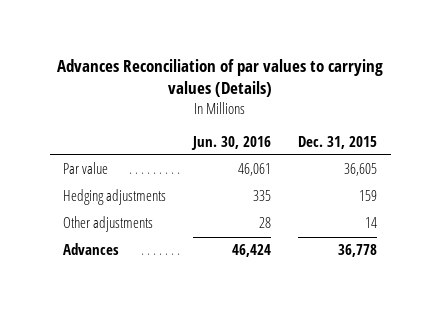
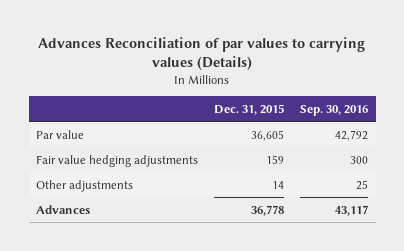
[191,135,272,150] Jun. 30, 2016 -> none
none -> [300,104,369,116] Sep. 30, 2016
[63,189,167,206] Hedging adjustments -> [36,154,199,167] Fair value hedging adjustments

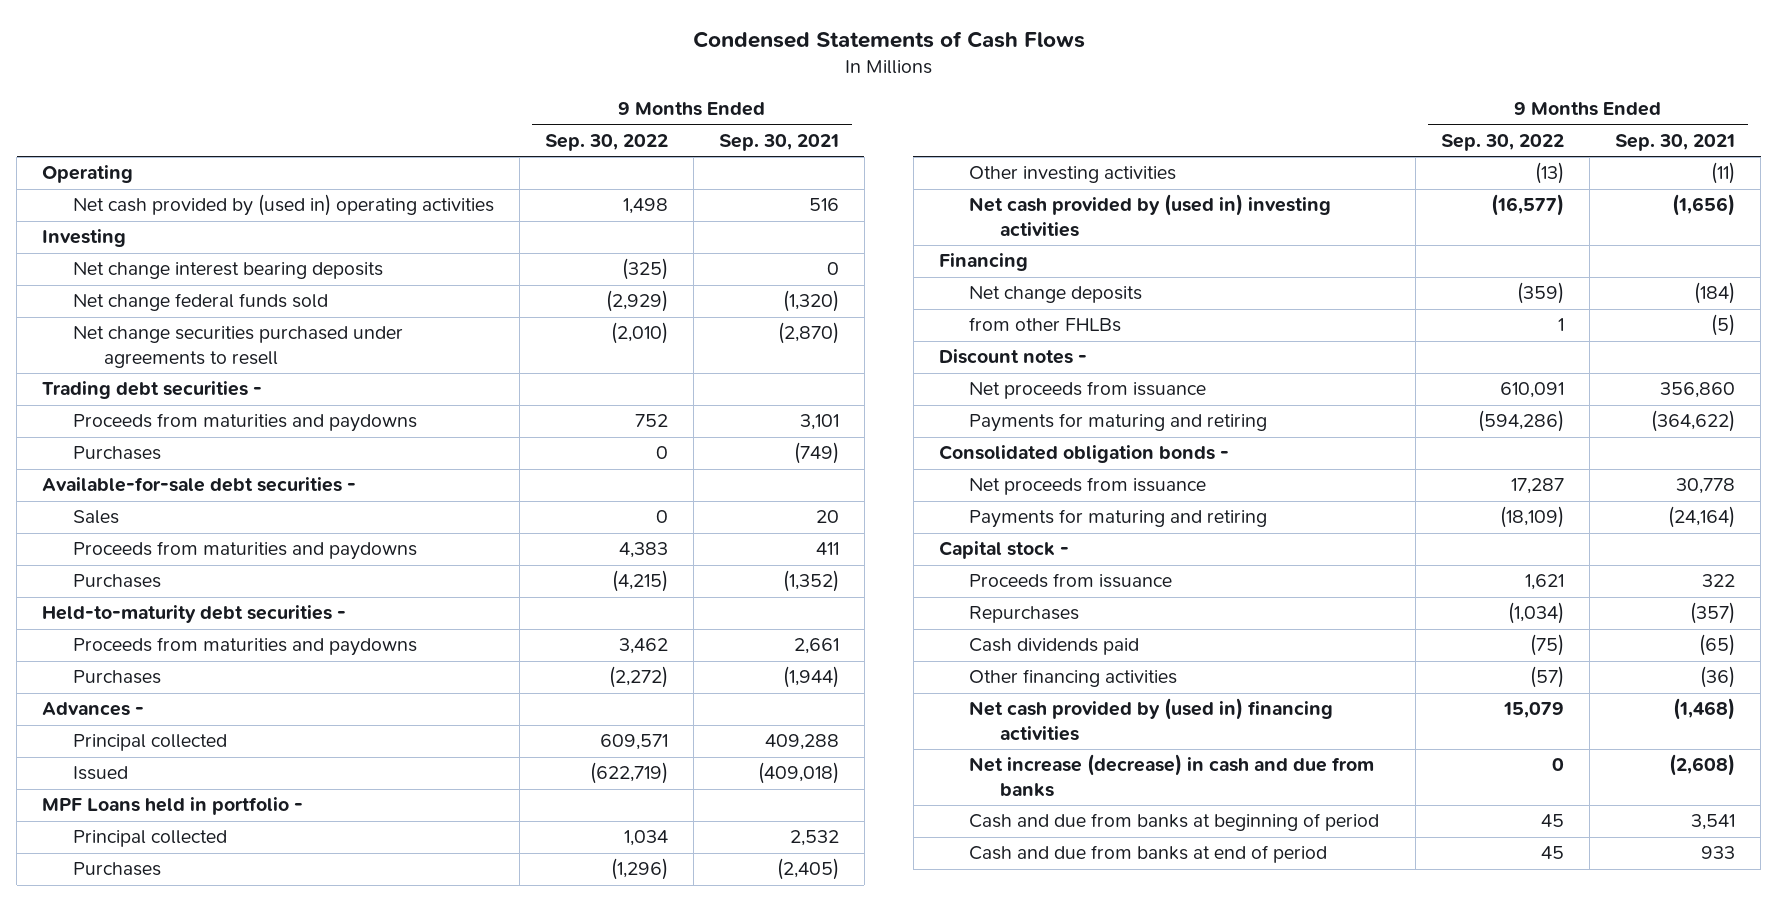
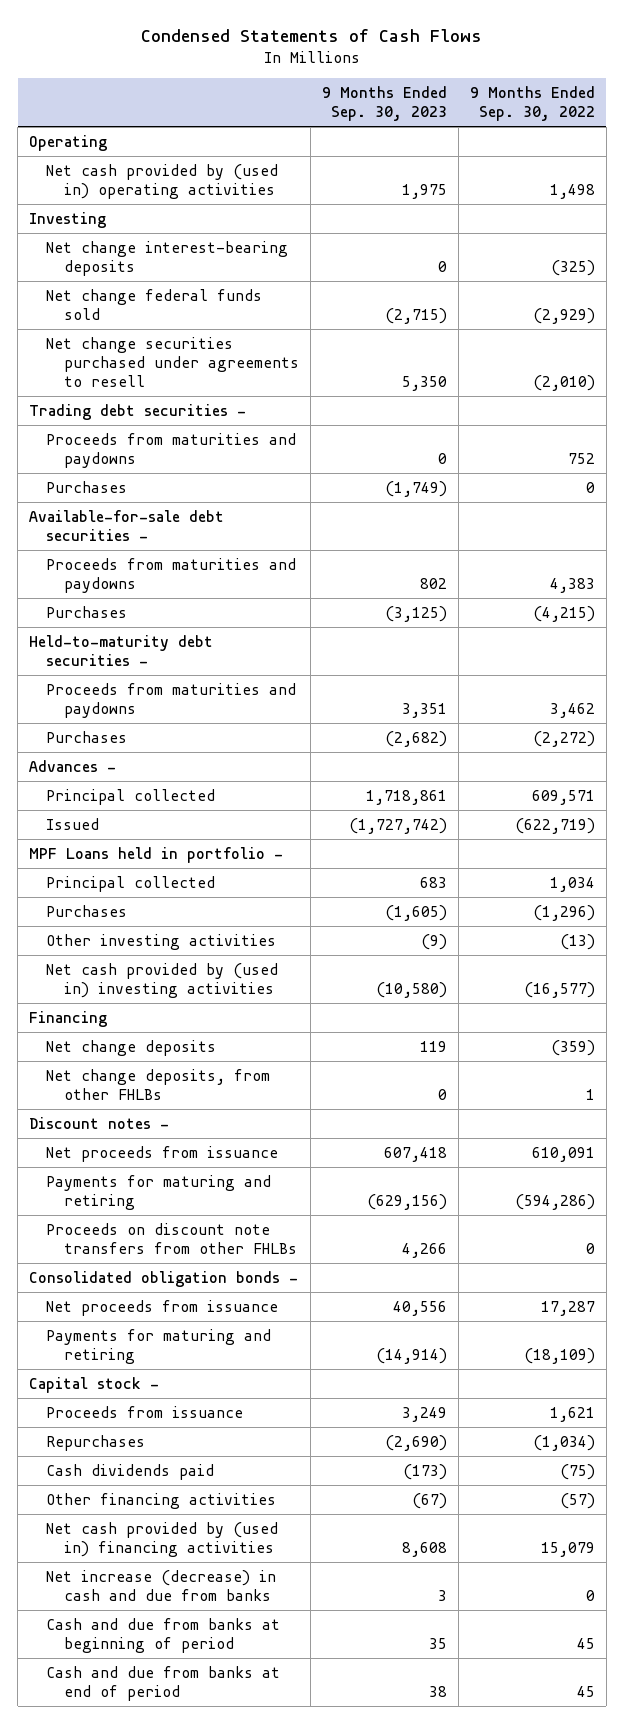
[718,133,839,151] Sep. 30, 2021 -> none
none -> [321,86,447,122] 9 Months Ended Sep. 30, 2023
[73,262,384,280] Net change interest bearing deposits -> [46,240,289,276] Net change interest-bearing deposits
[73,510,120,525] Sales -> none
[969,317,1122,333] from other FHLBs -> [46,1068,271,1100] Net change deposits, from other FHLBs
none -> [46,1222,297,1254] Proceeds on discount note transfers from other FHLBs

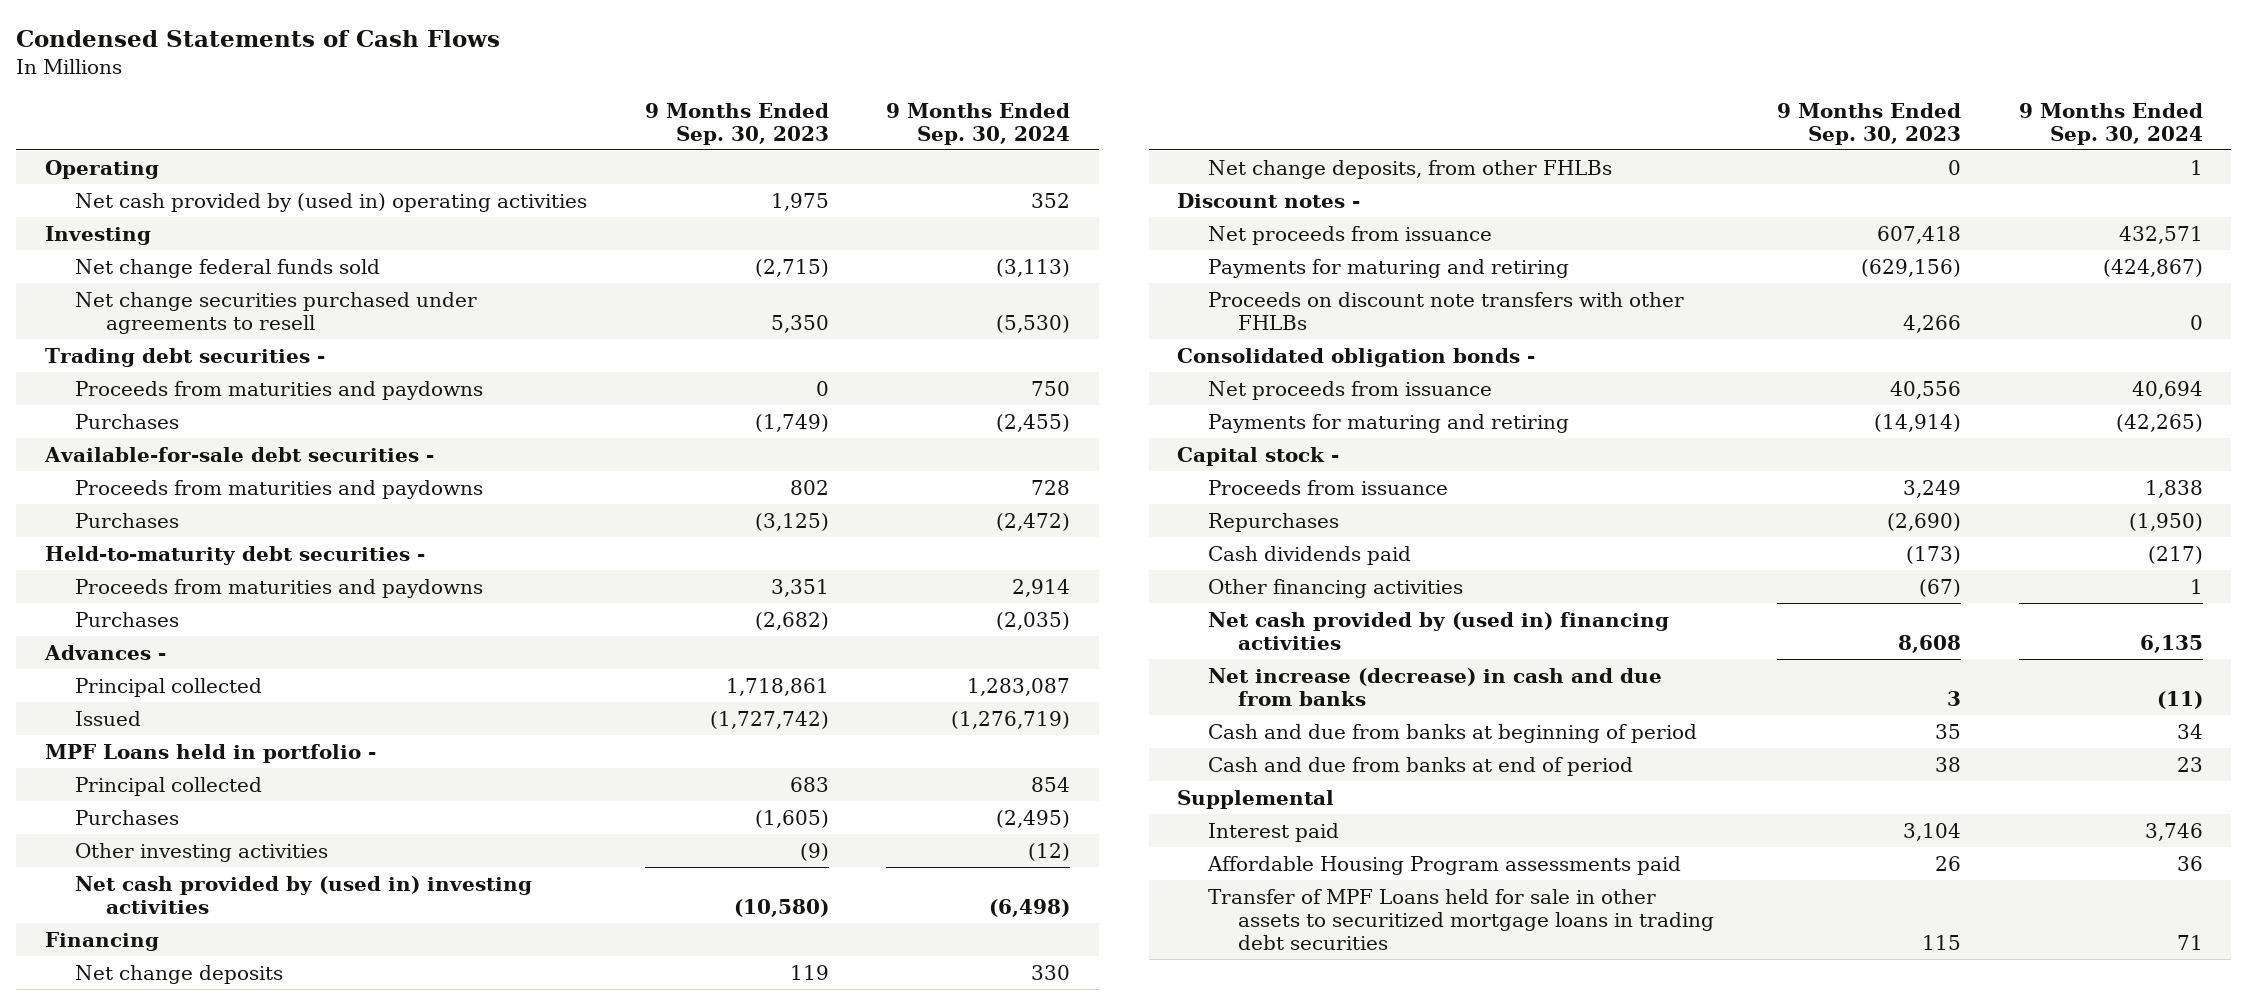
[469,86,595,122] 9 Months Ended Sep. 30, 2022 -> none
none -> [886,102,1071,145] 9 Months Ended Sep. 30, 2024
[46,240,289,276] Net change interest-bearing deposits -> none
[46,1222,297,1254] Proceeds on discount note transfers from other FHLBs -> [1207,291,1684,330] Proceeds on discount note transfers with other FHLBs
none -> [1177,789,1335,809] Supplemental
none -> [1207,822,1339,842] Interest paid
none -> [1206,855,1681,875] Affordable Housing Program assessments paid
none -> [1207,888,1715,950] Transfer of MPF Loans held for sale in other assets to securitized mortgage loans in trading debt securities

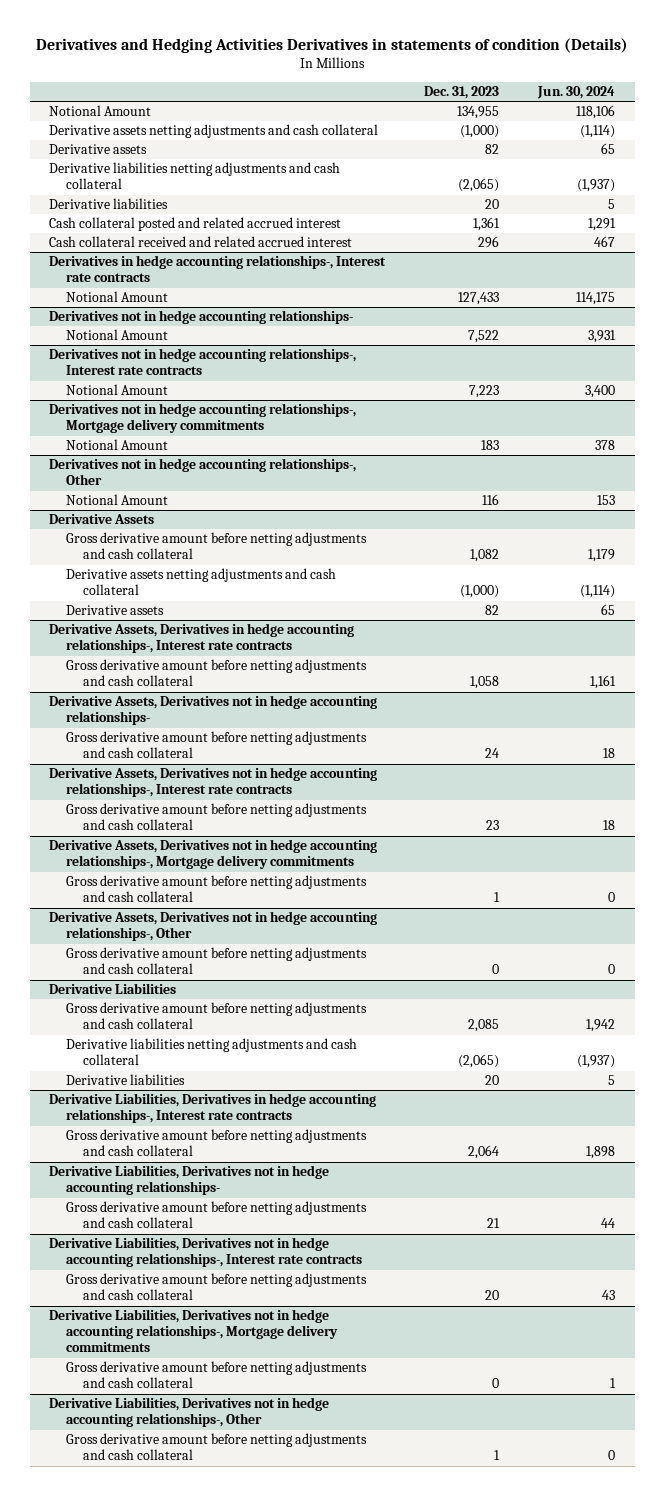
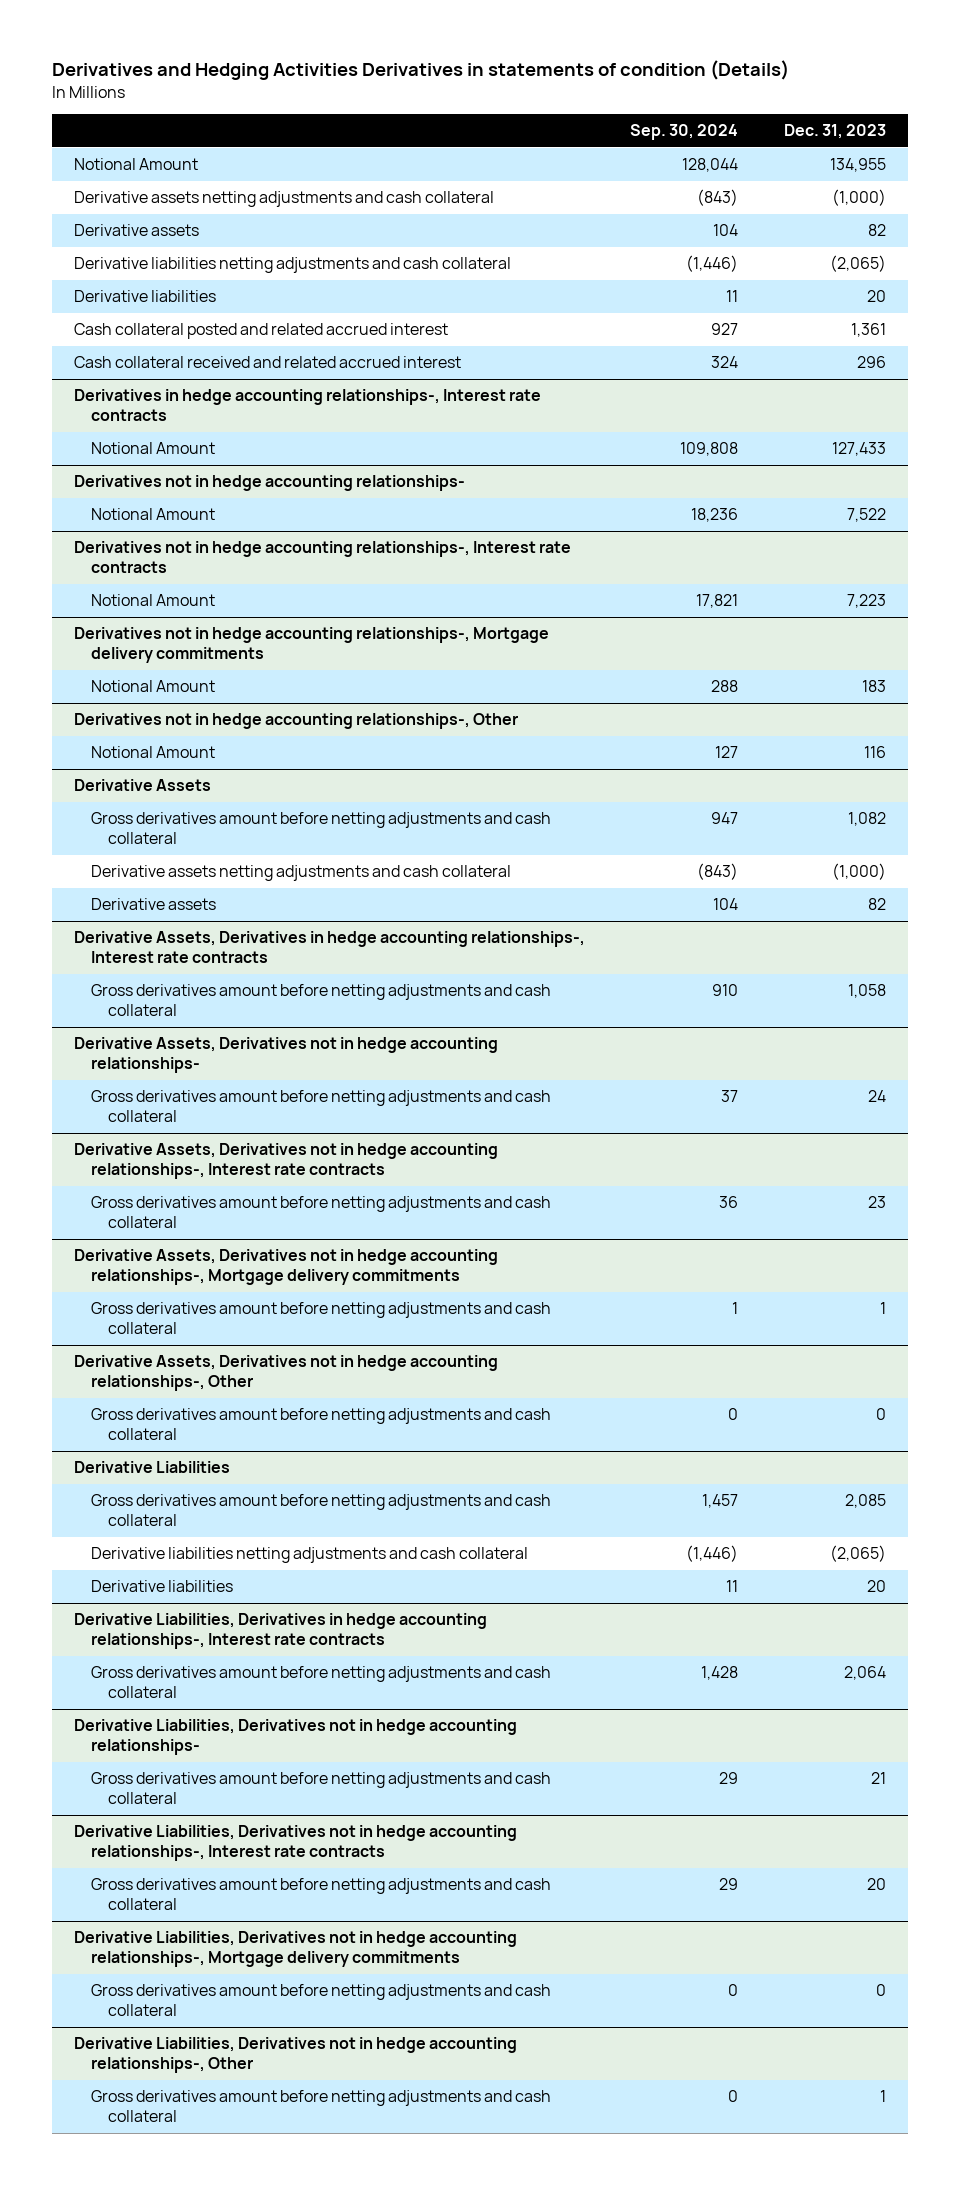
[537,86,616,100] Jun. 30, 2024 -> none
none -> [630,124,739,141] Sep. 30, 2024
[66,532,368,560] Gross derivative amount before netting adjustments and cash collateral -> [91,812,552,845] Gross derivatives amount before netting adjustments and cash collateral
[66,659,368,687] Gross derivative amount before netting adjustments and cash collateral -> [91,984,552,1017] Gross derivatives amount before netting adjustments and cash collateral
[66,731,368,759] Gross derivative amount before netting adjustments and cash collateral -> [91,1090,552,1123] Gross derivatives amount before netting adjustments and cash collateral
[66,803,368,831] Gross derivative amount before netting adjustments and cash collateral -> [91,1196,552,1229] Gross derivatives amount before netting adjustments and cash collateral
[66,875,368,903] Gross derivative amount before netting adjustments and cash collateral -> [91,1302,552,1335] Gross derivatives amount before netting adjustments and cash collateral
[66,947,368,975] Gross derivative amount before netting adjustments and cash collateral -> [91,1408,552,1441] Gross derivatives amount before netting adjustments and cash collateral
[66,1002,368,1030] Gross derivative amount before netting adjustments and cash collateral -> [91,1494,552,1527] Gross derivatives amount before netting adjustments and cash collateral
[66,1129,368,1157] Gross derivative amount before netting adjustments and cash collateral -> [91,1666,552,1699] Gross derivatives amount before netting adjustments and cash collateral
[66,1201,368,1229] Gross derivative amount before netting adjustments and cash collateral -> [91,1772,552,1805] Gross derivatives amount before netting adjustments and cash collateral
[66,1273,368,1301] Gross derivative amount before netting adjustments and cash collateral -> [91,1878,552,1911] Gross derivatives amount before netting adjustments and cash collateral
[66,1361,368,1389] Gross derivative amount before netting adjustments and cash collateral -> [91,1984,552,2017] Gross derivatives amount before netting adjustments and cash collateral
[66,1433,368,1461] Gross derivative amount before netting adjustments and cash collateral -> [91,2090,552,2123] Gross derivatives amount before netting adjustments and cash collateral

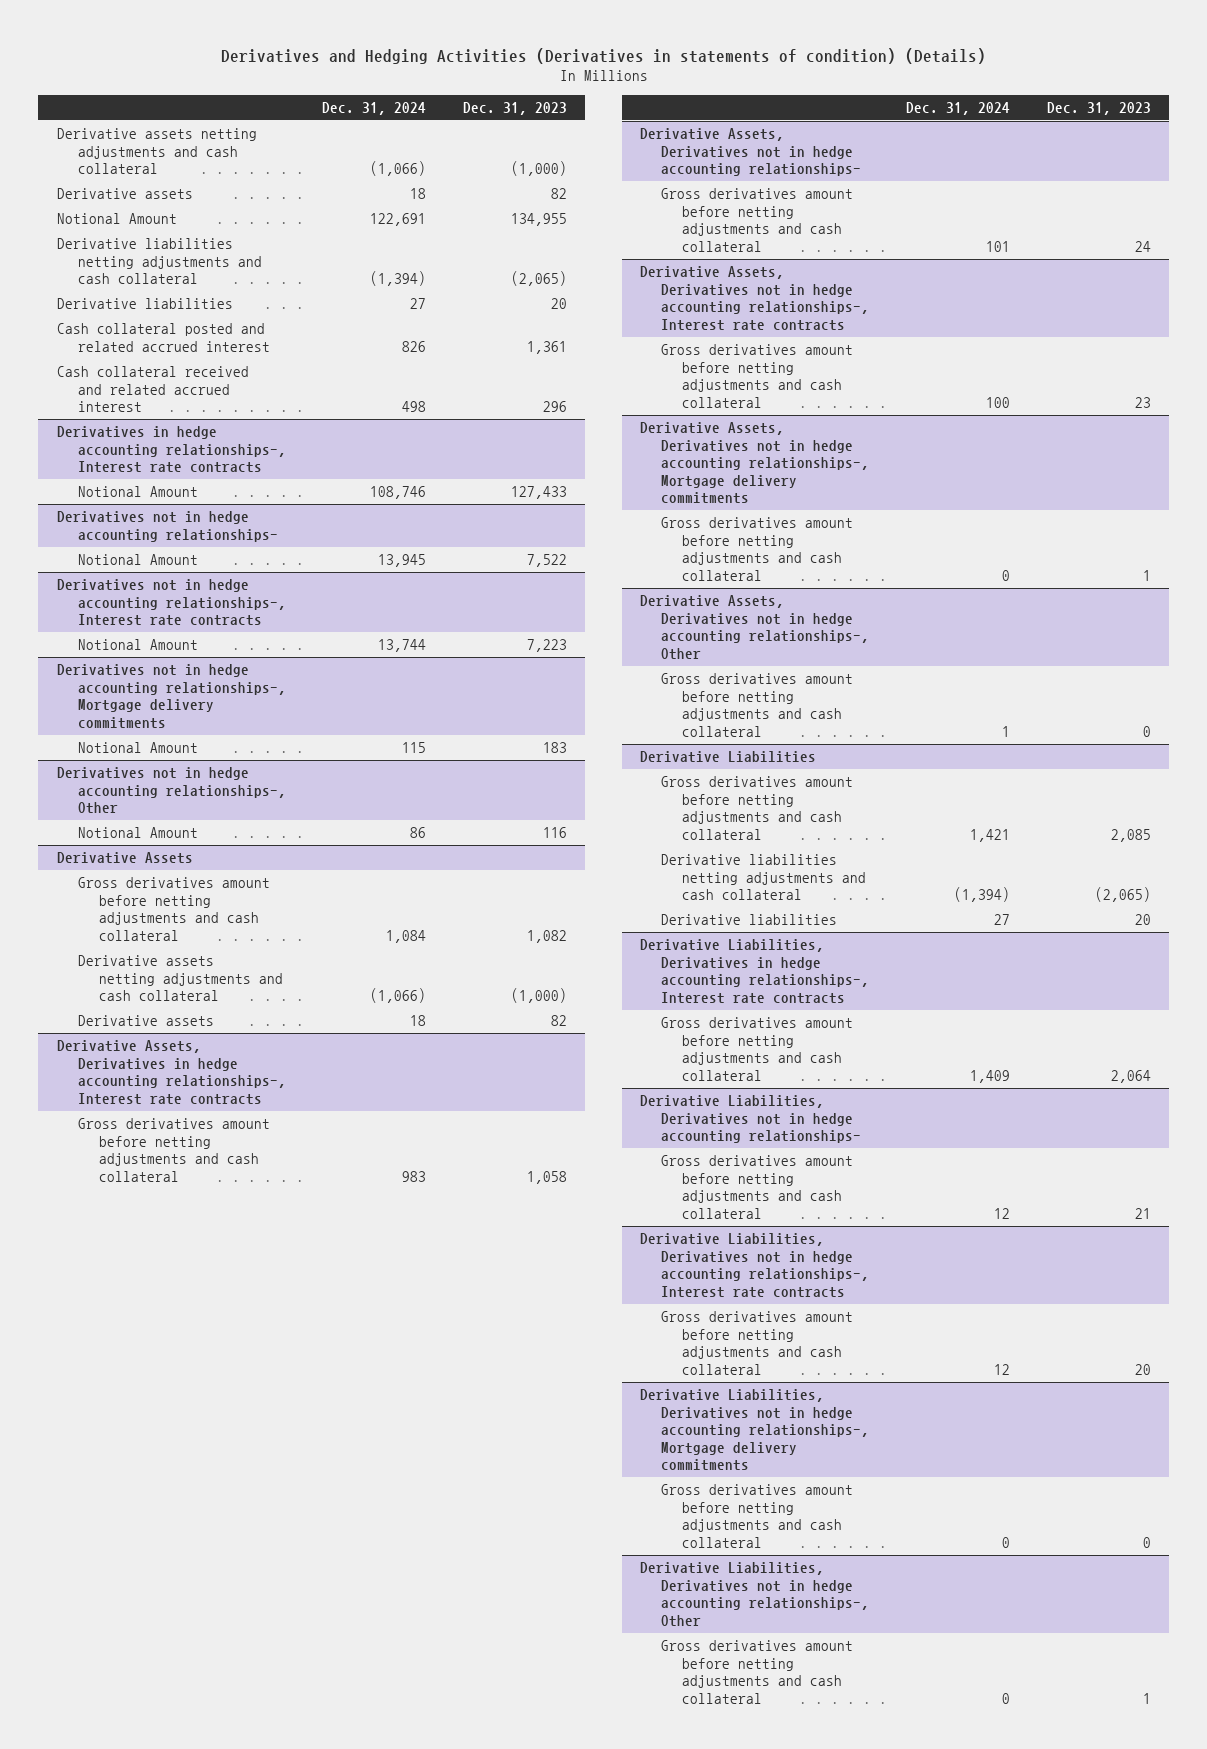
[51,60,789,81] Derivatives and Hedging Activities Derivatives in statements of condition (Details) -> [220,47,986,64] Derivatives and Hedging Activities (Derivatives in statements of condition) (Details)
[630,124,739,141] Sep. 30, 2024 -> none
none -> [322,101,427,115] Dec. 31, 2024
[74,158,199,171] Notional Amount -> [56,213,177,225] Notional Amount

